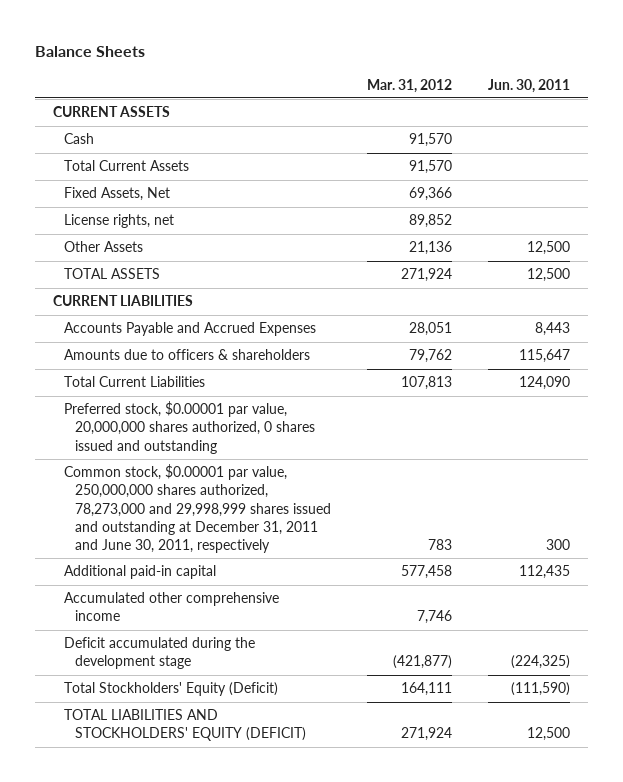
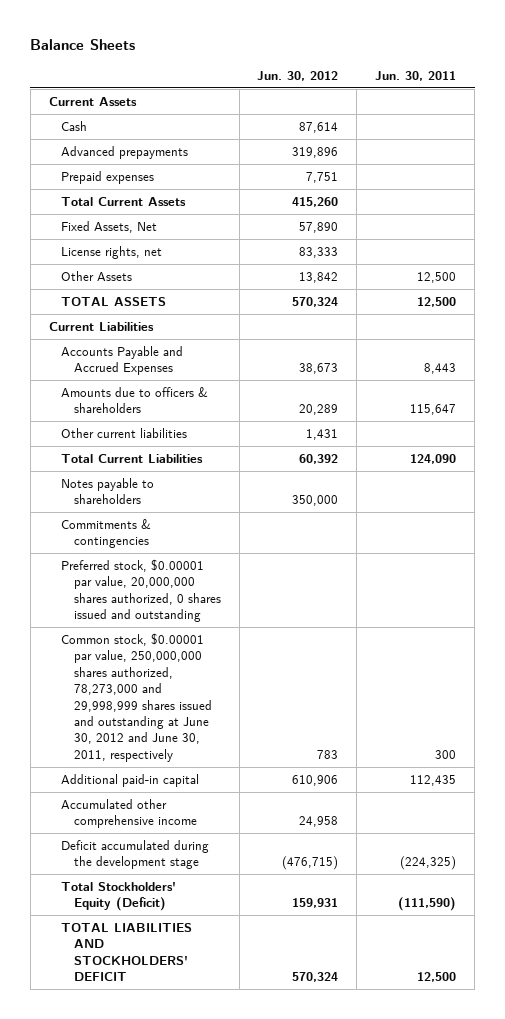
[366,78,452,93] Mar. 31, 2012 -> none
none -> [257,71,339,82] Jun. 30, 2012
[53,106,171,118] CURRENT ASSETS -> [48,96,137,106] Current Assets
none -> [61,145,189,159] Advanced prepayments
none -> [61,170,155,184] Prepaid expenses
[53,295,194,307] CURRENT LIABILITIES -> [48,321,154,331] Current Liabilities
none -> [61,427,188,438] Other current liabilities
none -> [61,477,155,505] Notes payable to shareholders
none -> [61,518,152,549] Commitments & contingencies
[64,464,331,553] Common stock, $0.00001 par value, 250,000,000 shares authorized, 78,273,000 and 29,998,999 shares issued and outstanding at December 31, 2011 and June 30, 2011, respectively -> [61,632,212,762] Common stock, $0.00001 par value, 250,000,000 shares authorized, 78,273,000 and 29,998,999 shares issued and outstanding at June 30, 2012 and June 30, 2011, respectively
[64,709,306,742] TOTAL LIABILITIES AND STOCKHOLDERS' EQUITY (DEFICIT) -> [61,922,193,982] TOTAL LIABILITIES AND STOCKHOLDERS' DEFICIT

